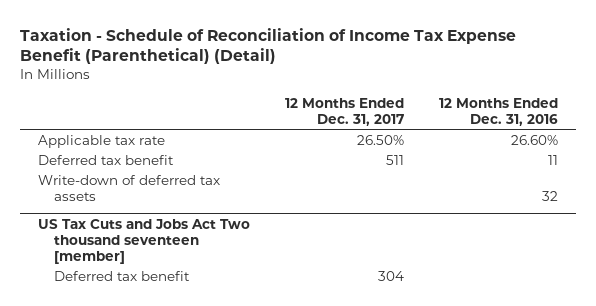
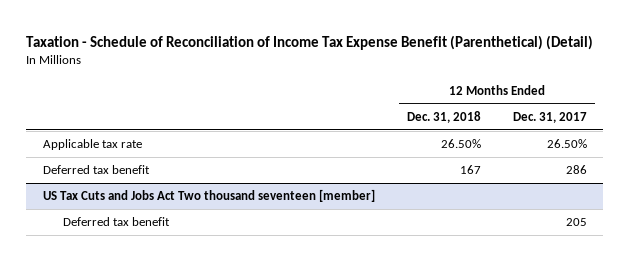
[439,97,559,126] 12 Months Ended Dec. 31, 2016 -> none
none -> [406,111,481,124] Dec. 31, 2018
[37,174,220,201] Write-down of deferred tax assets -> none
[386,154,405,165] 511 -> [566,165,588,175] 286
[378,270,405,281] 304 -> [566,218,588,227] 205

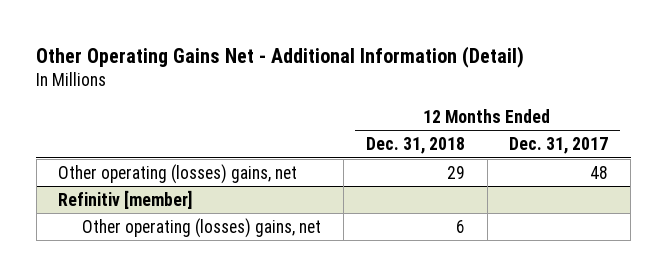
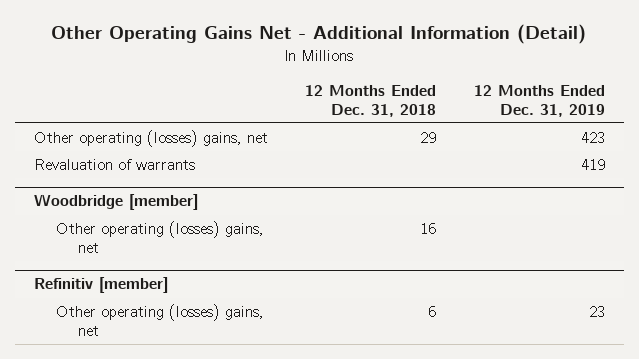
[509,137,609,155] Dec. 31, 2017 -> none
none -> [474,85,606,117] 12 Months Ended Dec. 31, 2019
none -> [33,159,195,171] Revaluation of warrants
none -> [33,194,198,211] Woodbridge [member]
none -> [55,221,264,253] Other operating (losses) gains, net

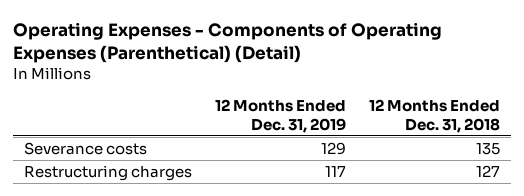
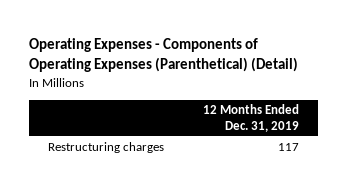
[369,98,501,133] 12 Months Ended Dec. 31, 2018 -> none
[24,141,148,155] Severance costs -> none

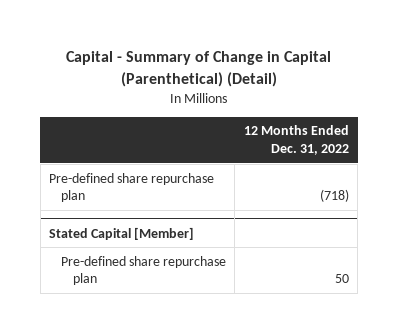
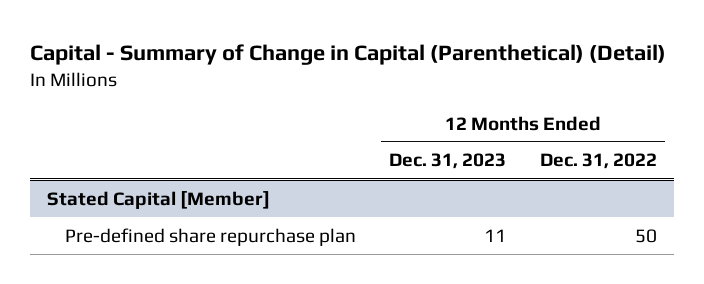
none -> [389,153,507,170] Dec. 31, 2023
[49,172,215,203] Pre-defined share repurchase plan -> none

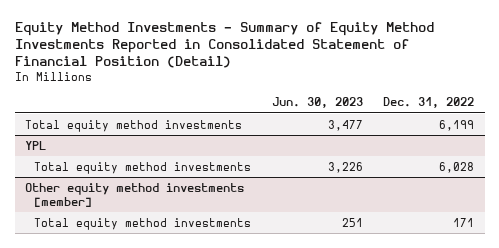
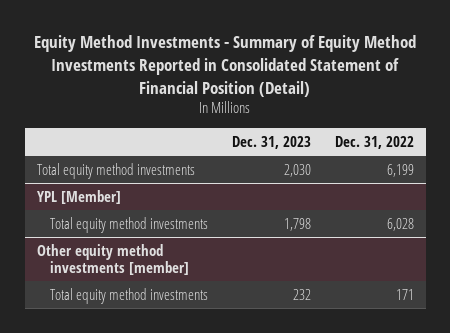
[271,97,363,109] Jun. 30, 2023 -> none
none -> [232,135,312,149] Dec. 31, 2023
[24,140,46,150] YPL -> [36,189,121,204] YPL [Member]

